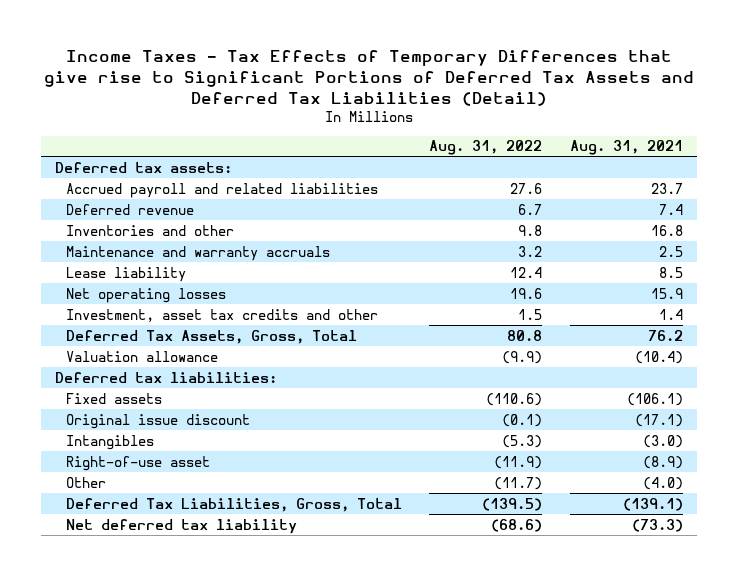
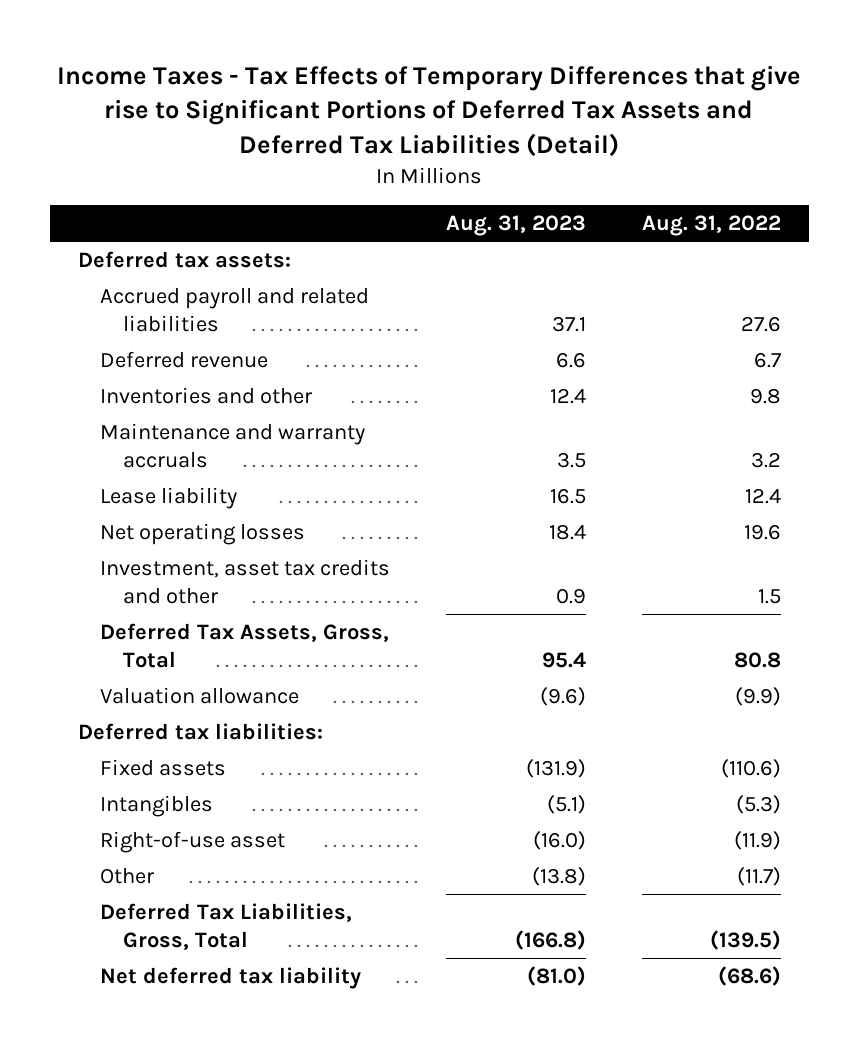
[570,140,684,156] Aug. 31, 2021 -> none
none -> [446,214,587,236] Aug. 31, 2023
[65,413,250,429] Original issue discount -> none

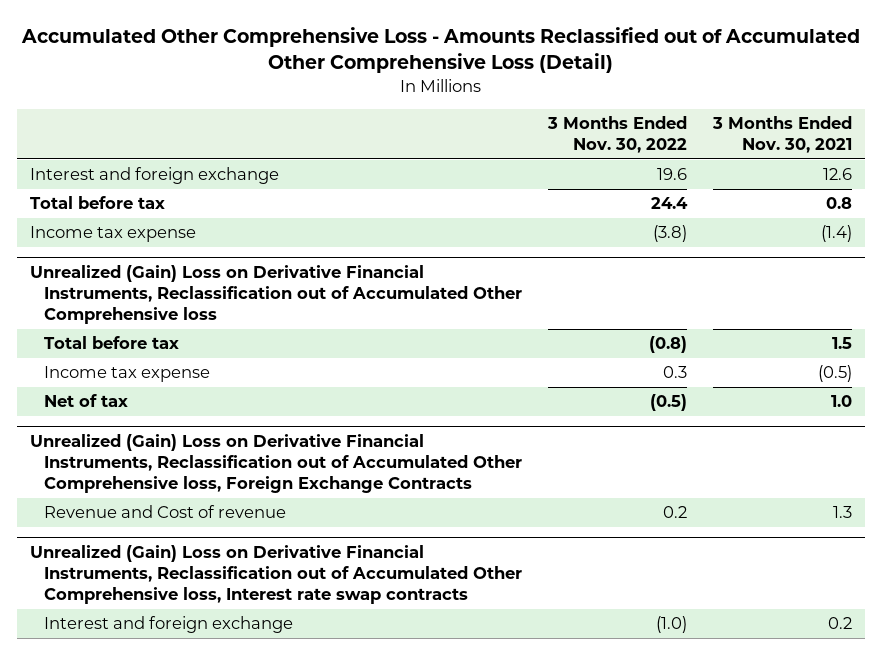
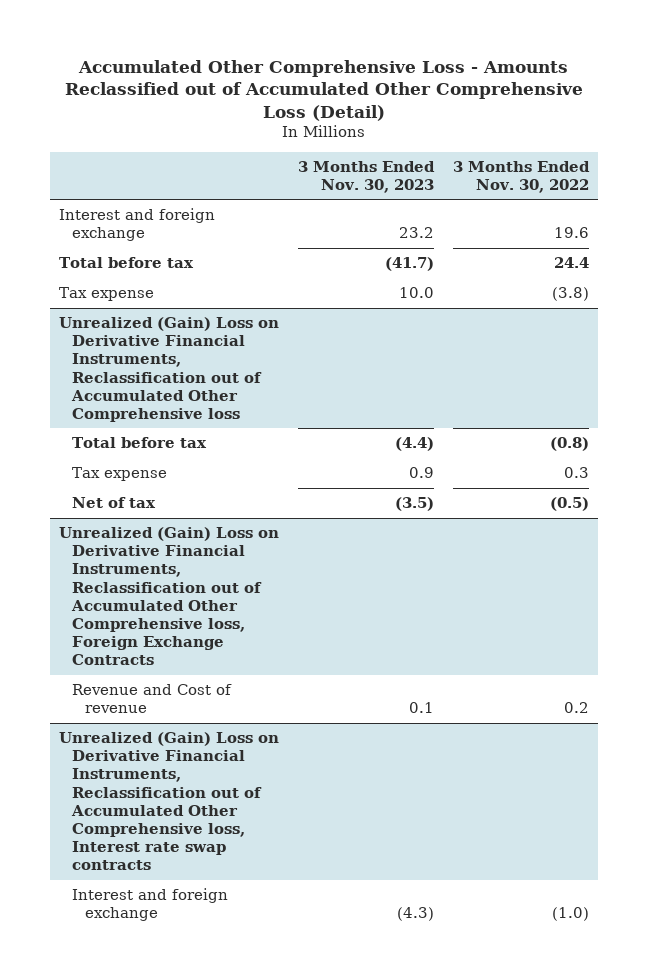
[712,115,853,154] 3 Months Ended Nov. 30, 2021 -> none
none -> [297,160,435,193] 3 Months Ended Nov. 30, 2023
[30,226,197,243] Income tax expense -> [59,287,155,302] Tax expense
[43,366,210,383] Income tax expense -> [72,467,168,482] Tax expense

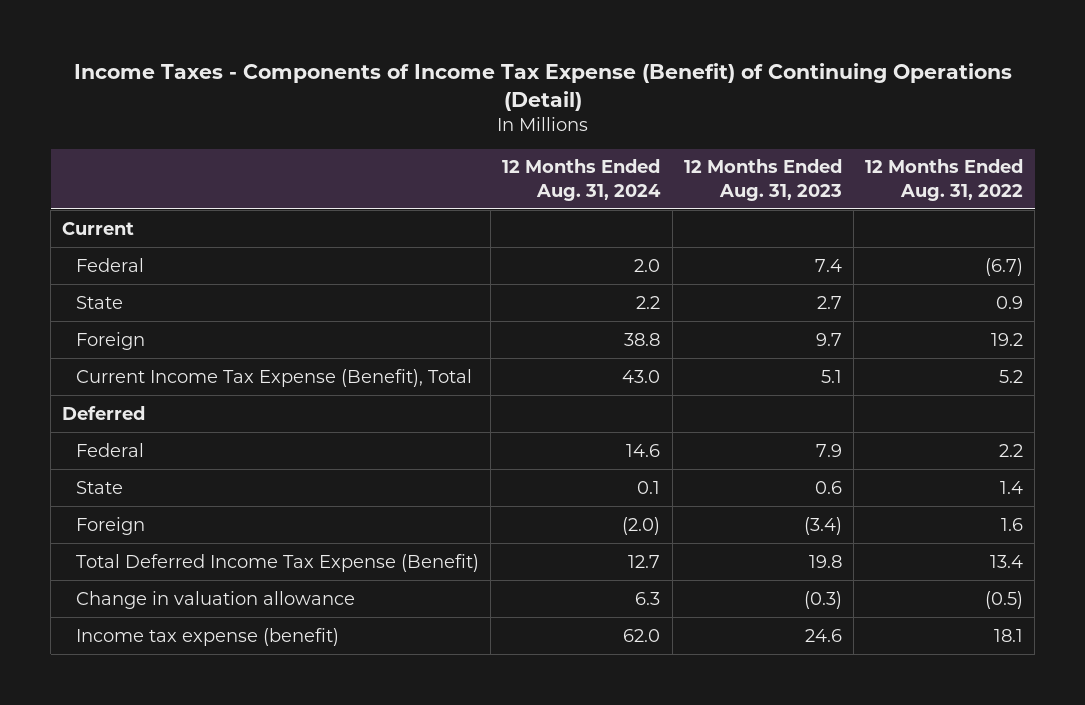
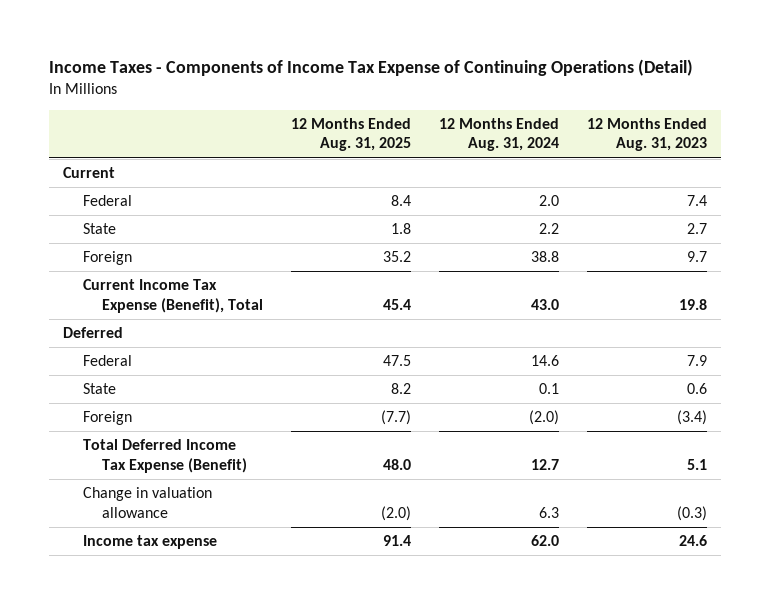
[73,62,1012,111] Income Taxes - Components of Income Tax Expense (Benefit) of Continuing Operations (Detail) -> [48,59,693,77] Income Taxes - Components of Income Tax Expense of Continuing Operations (Detail)
[864,159,1023,201] 12 Months Ended Aug. 31, 2022 -> none
none -> [291,118,412,152] 12 Months Ended Aug. 31, 2025
[820,369,842,383] 5.1 -> [678,298,707,310] 19.8
[808,554,842,568] 19.8 -> [686,458,707,470] 5.1
[76,627,340,646] Income tax expense (benefit) -> [82,535,217,550] Income tax expense

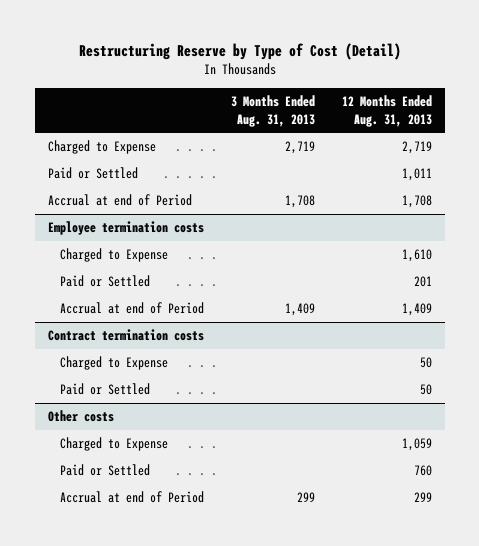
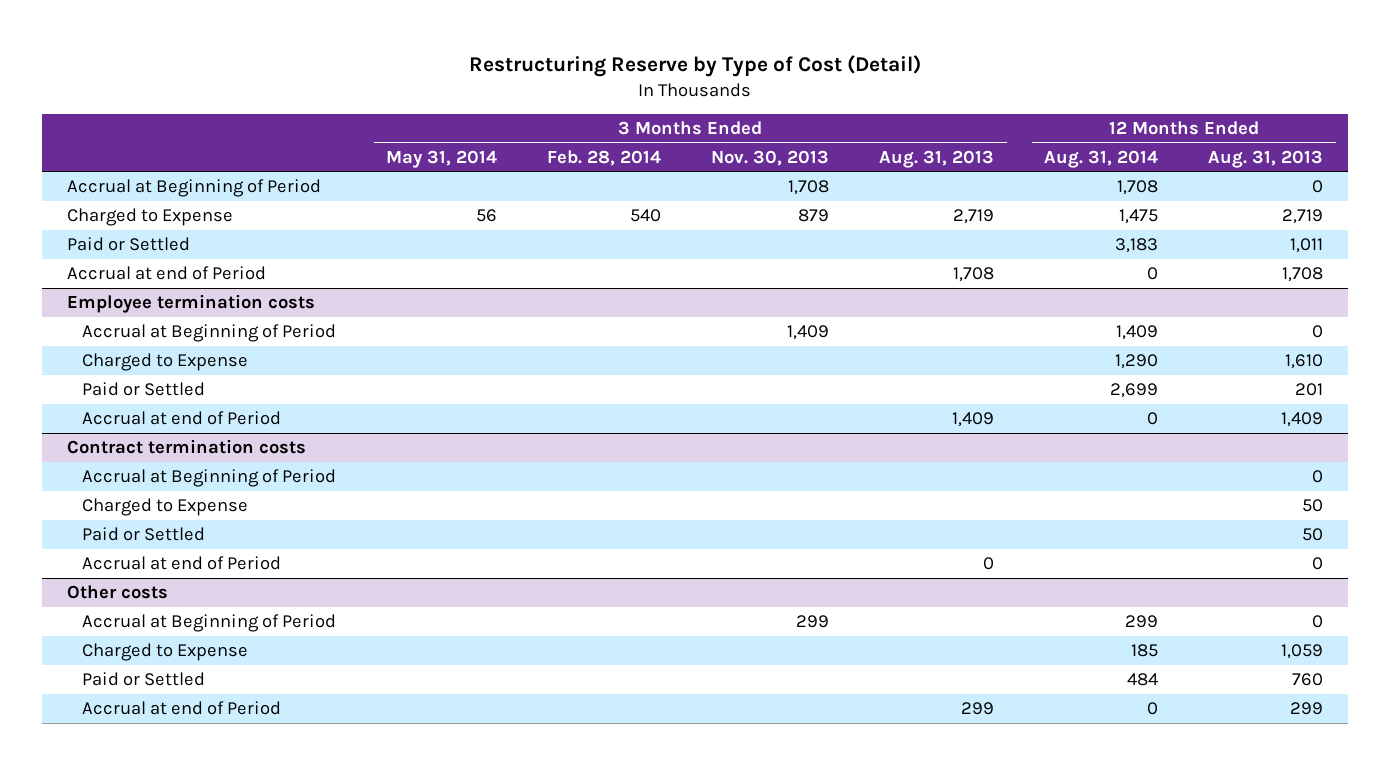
none -> [386,149,498,168] May 31, 2014
none -> [547,149,662,166] Feb. 28, 2014
none -> [711,149,830,166] Nov. 30, 2013
none -> [1044,149,1159,168] Aug. 31, 2014
none -> [67,179,322,198] Accrual at Beginning of Period
none -> [81,324,336,343] Accrual at Beginning of Period
none -> [81,469,336,488] Accrual at Beginning of Period
none -> [81,556,281,571] Accrual at end of Period
none -> [81,614,336,633] Accrual at Beginning of Period

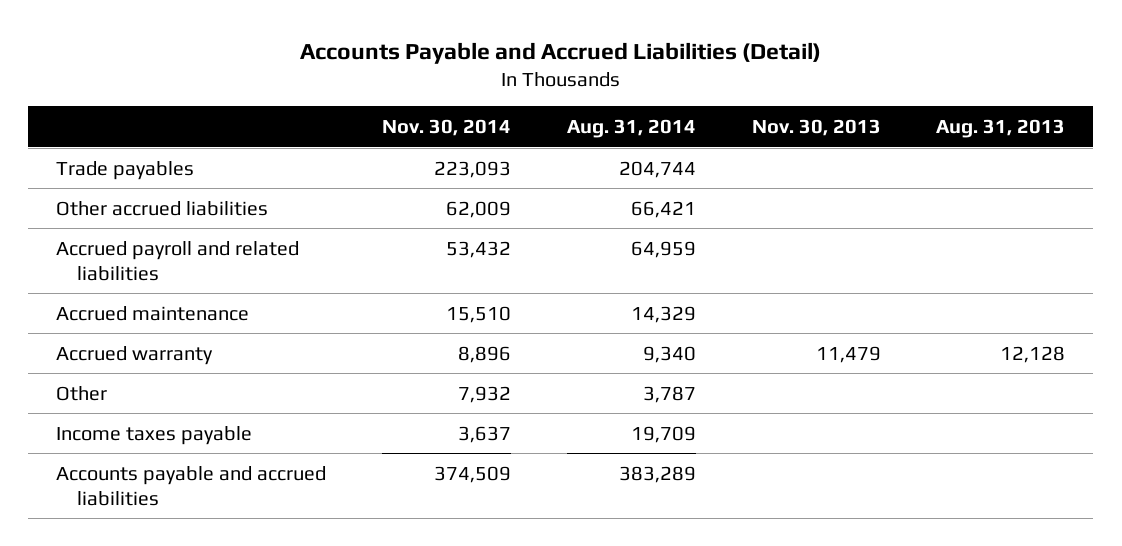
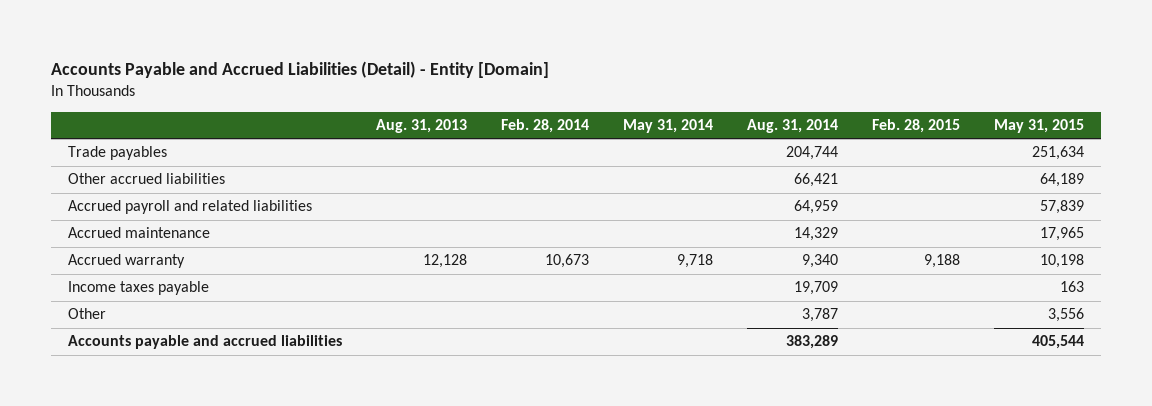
[299,42,821,65] Accounts Payable and Accrued Liabilities (Detail) -> [51,61,550,79] Accounts Payable and Accrued Liabilities (Detail) - Entity [Domain]
[382,119,512,137] Nov. 30, 2014 -> none
[751,119,881,137] Nov. 30, 2013 -> none
none -> [500,118,589,133] Feb. 28, 2014
none -> [622,118,713,133] May 31, 2014
none -> [871,118,960,133] Feb. 28, 2015
none -> [993,118,1084,133] May 31, 2015
[56,385,108,401] Other -> [68,308,107,320] Other

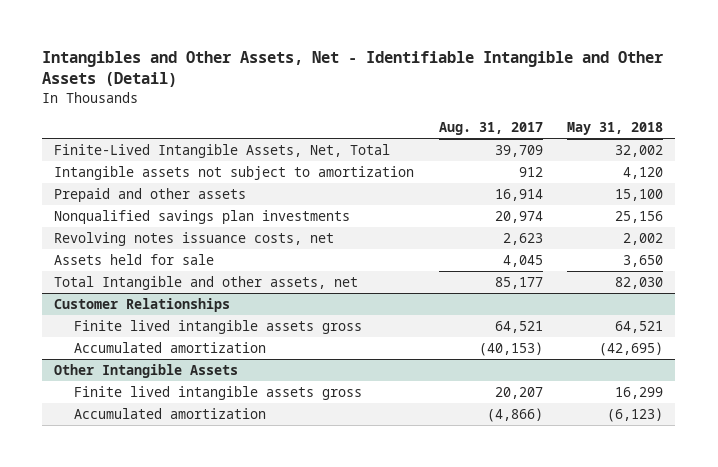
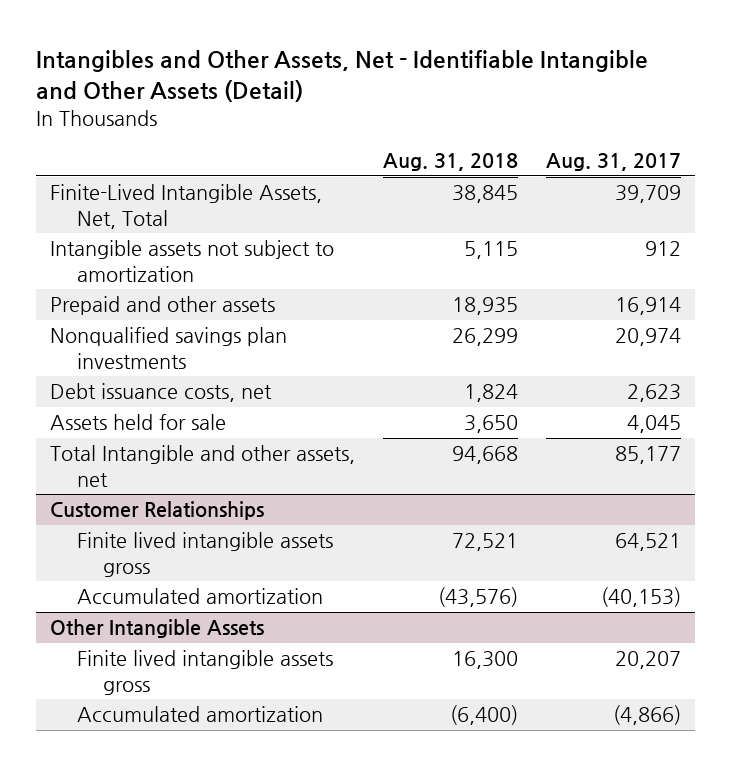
[567,122,664,136] May 31, 2018 -> none
none -> [383,153,519,172] Aug. 31, 2018
[54,231,335,246] Revolving notes issuance costs, net -> [50,383,273,403] Debt issuance costs, net

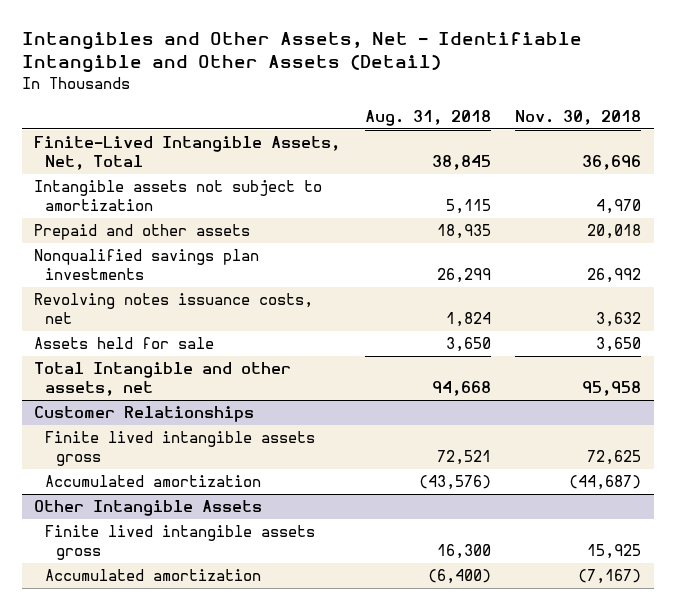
[546,153,682,172] Aug. 31, 2017 -> none
none -> [515,109,642,125] Nov. 30, 2018
[50,383,273,403] Debt issuance costs, net -> [34,293,314,324] Revolving notes issuance costs, net

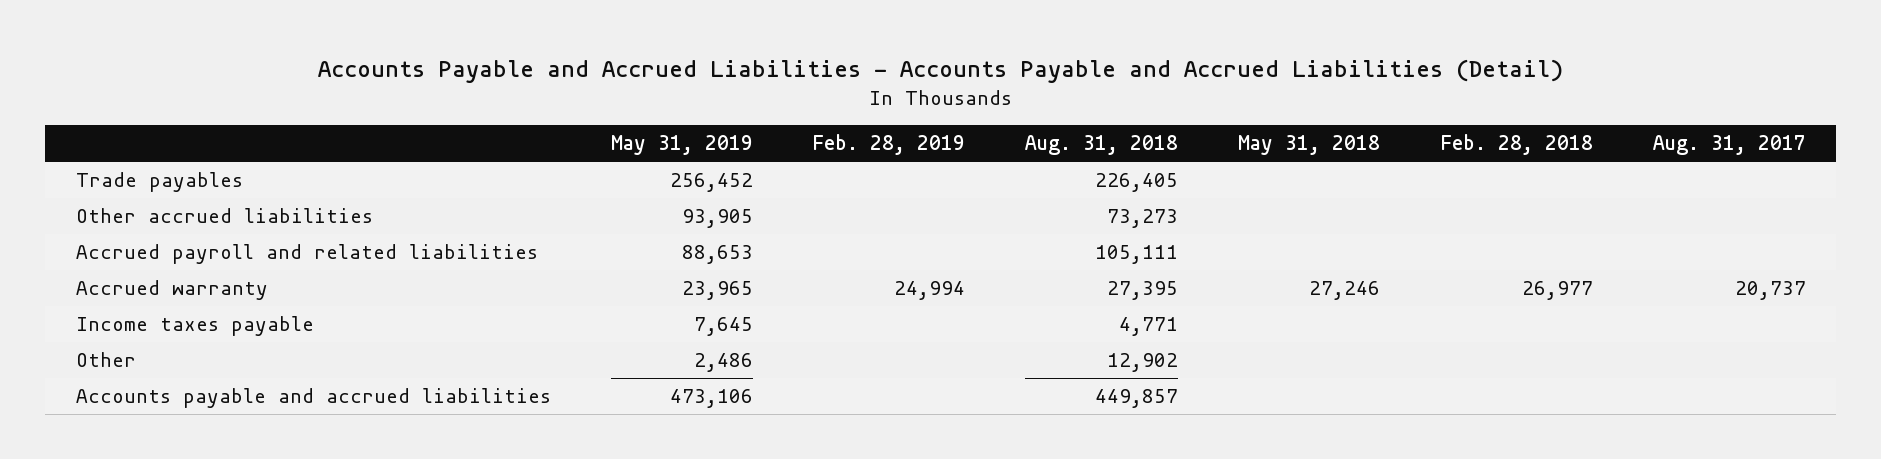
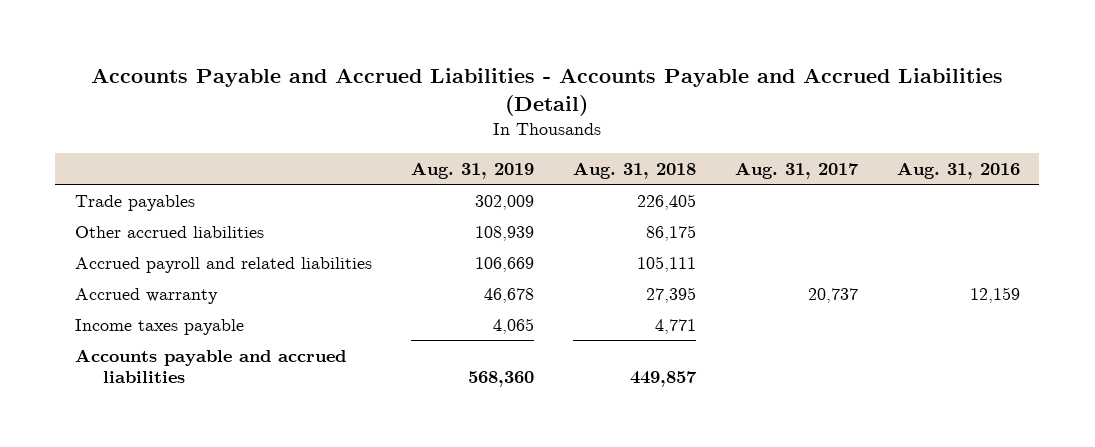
[610,135,753,156] May 31, 2019 -> none
[813,134,966,156] Feb. 28, 2019 -> none
[1238,135,1381,156] May 31, 2018 -> none
[1440,134,1593,156] Feb. 28, 2018 -> none
none -> [410,161,534,179] Aug. 31, 2019
none -> [896,161,1020,179] Aug. 31, 2016
[1107,209,1179,229] 73,273 -> [645,224,696,241] 86,175
[75,352,136,368] Other -> none

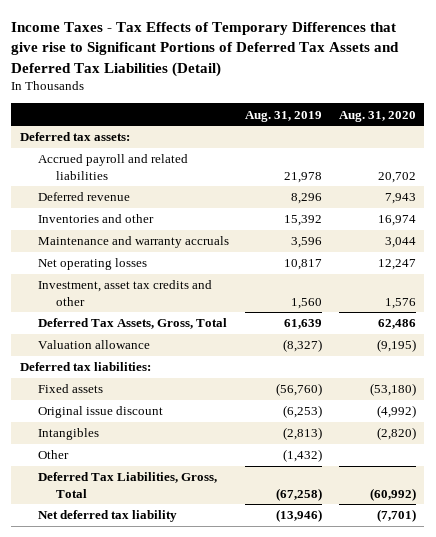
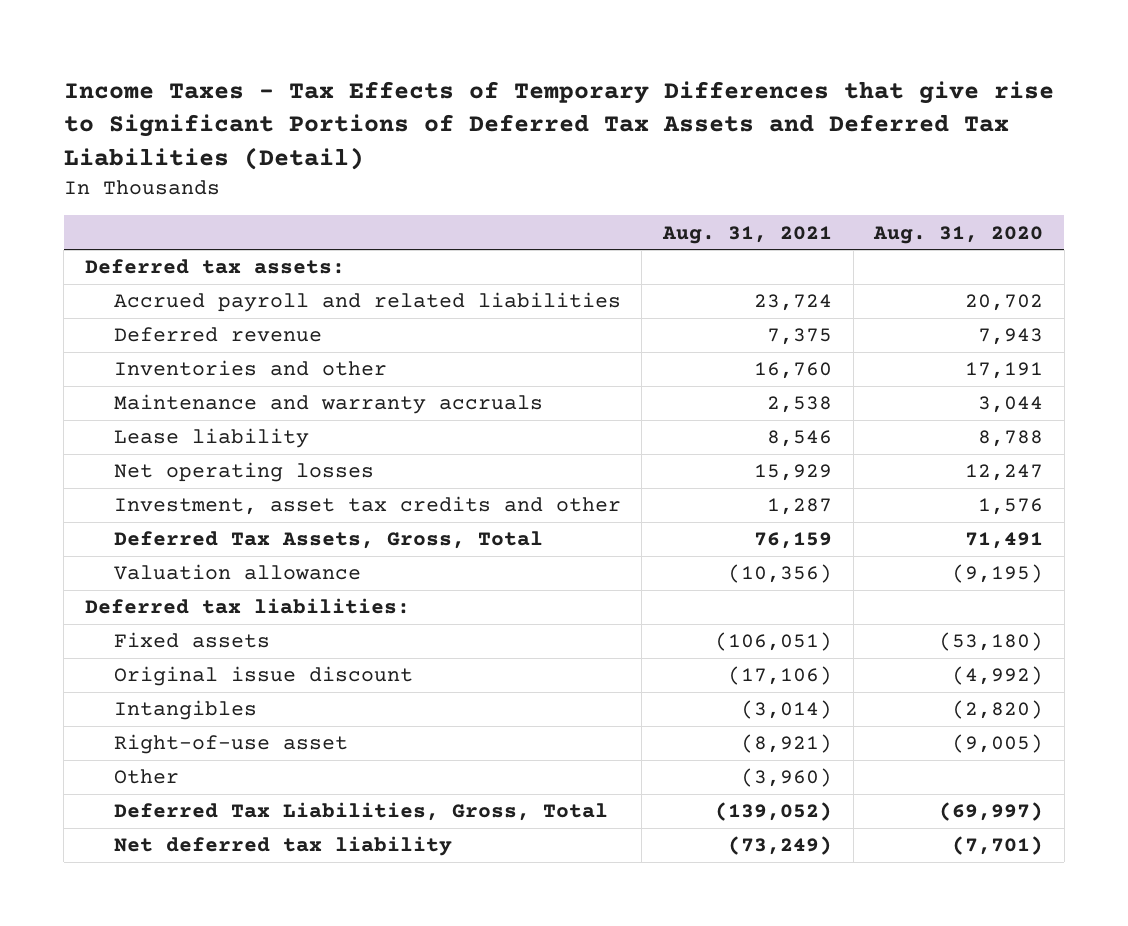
[245,110,323,122] Aug. 31, 2019 -> none
none -> [661,225,832,244] Aug. 31, 2021
[377,215,416,227] 16,974 -> [965,362,1044,380] 17,191
none -> [113,428,309,449] Lease liability
[377,319,416,330] 62,486 -> [965,532,1044,550] 71,491
none -> [113,734,348,755] Right-of-use asset
[369,487,416,501] (60,992) -> [939,802,1044,822] (69,997)

